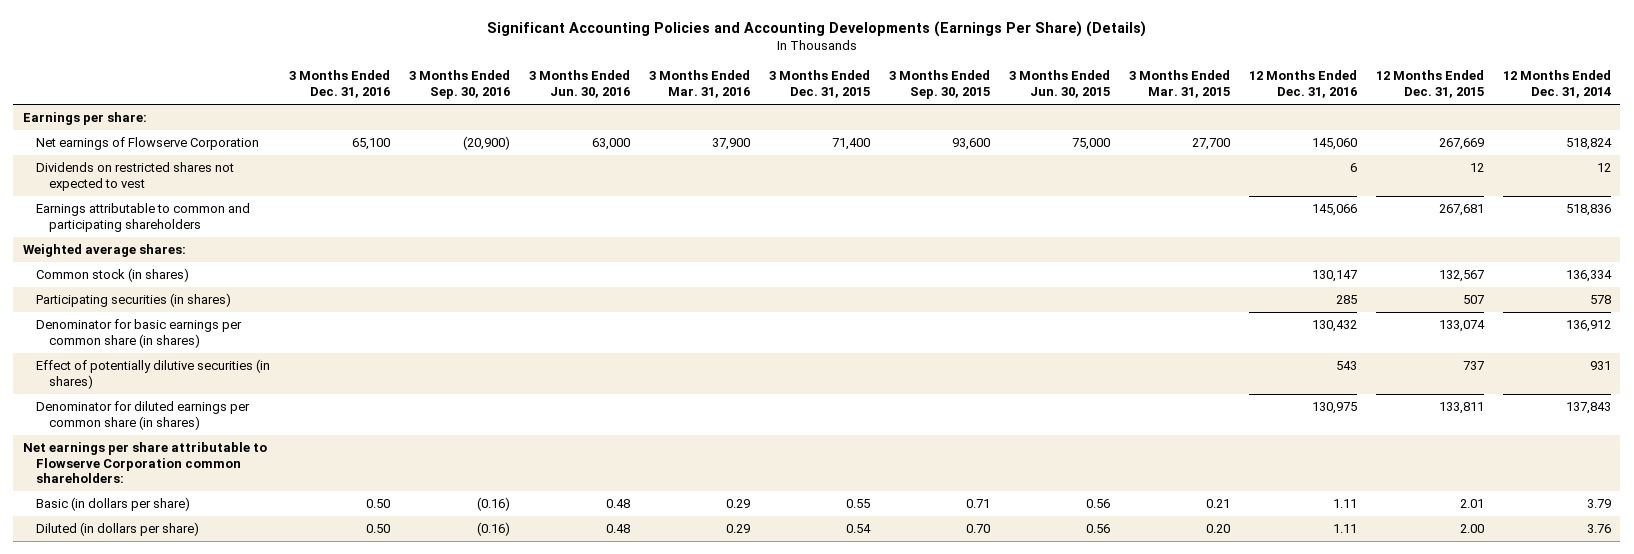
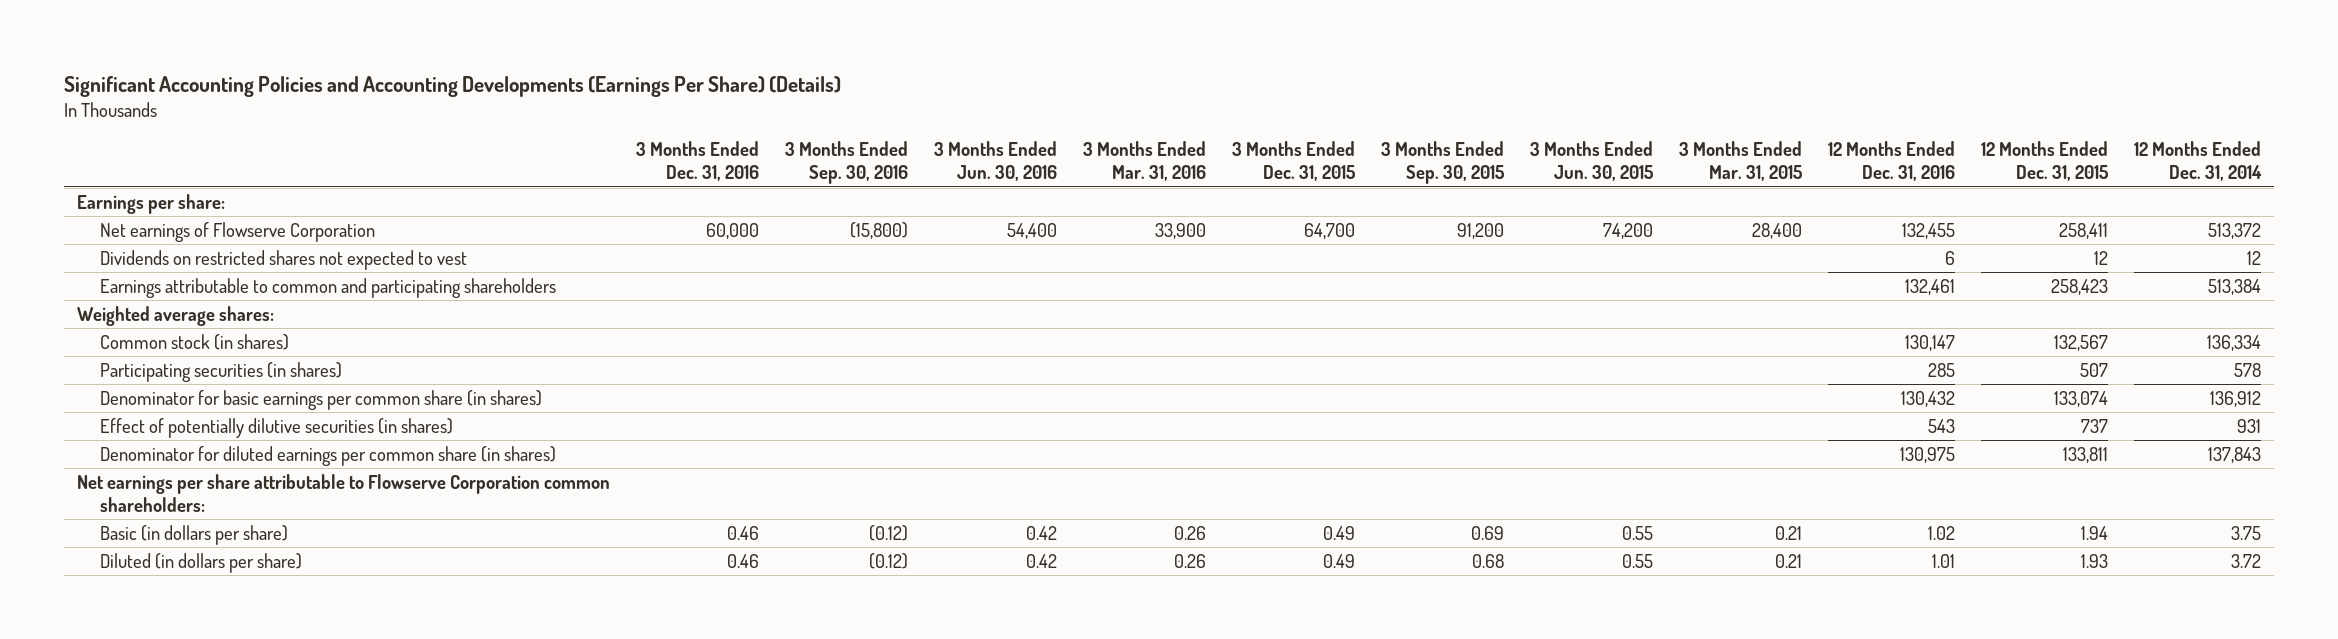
[352,138,391,151] 65,100 -> [705,222,759,239] 60,000
[463,136,511,151] (20,900) -> [849,221,908,239] (15,800)
[592,138,631,151] 63,000 -> [1006,222,1057,239] 54,400
[712,138,751,151] 37,900 -> [1154,222,1206,239] 33,900
[832,138,871,151] 71,400 -> [1303,222,1355,239] 64,700
[952,138,991,151] 93,600 -> [1456,222,1504,239] 91,200
[1072,138,1111,151] 75,000 -> [1602,222,1653,239] 74,200
[1191,138,1230,151] 27,700 -> [1751,222,1802,239] 28,400
[1311,138,1357,151] 145,060 -> [1901,222,1955,239] 132,455
[1438,138,1484,151] 267,669 -> [2058,222,2108,239] 258,411
[1565,138,1612,151] 518,824 -> [2207,222,2261,239] 513,372
[1311,204,1357,217] 145,066 -> [1904,278,1955,295] 132,461
[1438,204,1484,217] 267,681 -> [2050,278,2108,295] 258,423
[1565,204,1611,217] 518,836 -> [2207,278,2261,295] 513,384
[366,499,391,509] 0.50 -> [726,525,759,540] 0.46
[477,497,511,512] (0.16) -> [868,524,908,541] (0.12)
[606,499,631,509] 0.48 -> [1025,525,1057,540] 0.42
[726,499,751,509] 0.29 -> [1173,525,1206,540] 0.26
[846,499,871,509] 0.55 -> [1322,525,1355,540] 0.49
[966,499,991,509] 0.71 -> [1470,525,1504,540] 0.69
[1086,499,1111,509] 0.56 -> [1621,525,1653,540] 0.55
[1332,499,1357,509] 1.11 -> [1927,525,1955,540] 1.02
[1459,499,1484,509] 2.01 -> [2080,525,2108,540] 1.94
[1586,499,1611,509] 3.79 -> [2230,525,2261,540] 3.75
[366,524,391,534] 0.50 -> [726,553,759,568] 0.46
[477,522,511,537] (0.16) -> [868,552,908,569] (0.12)
[606,524,631,534] 0.48 -> [1025,553,1057,568] 0.42
[726,524,751,534] 0.29 -> [1173,553,1206,568] 0.26
[846,524,872,534] 0.54 -> [1322,553,1355,568] 0.49
[966,524,991,534] 0.70 -> [1471,553,1504,568] 0.68
[1086,524,1111,534] 0.56 -> [1621,553,1653,568] 0.55
[1205,524,1230,534] 0.20 -> [1774,553,1802,568] 0.21
[1332,524,1357,534] 1.11 -> [1931,553,1955,568] 1.01
[1459,524,1484,534] 2.00 -> [2080,553,2108,568] 1.93
[1586,524,1611,534] 3.76 -> [2230,553,2261,568] 3.72

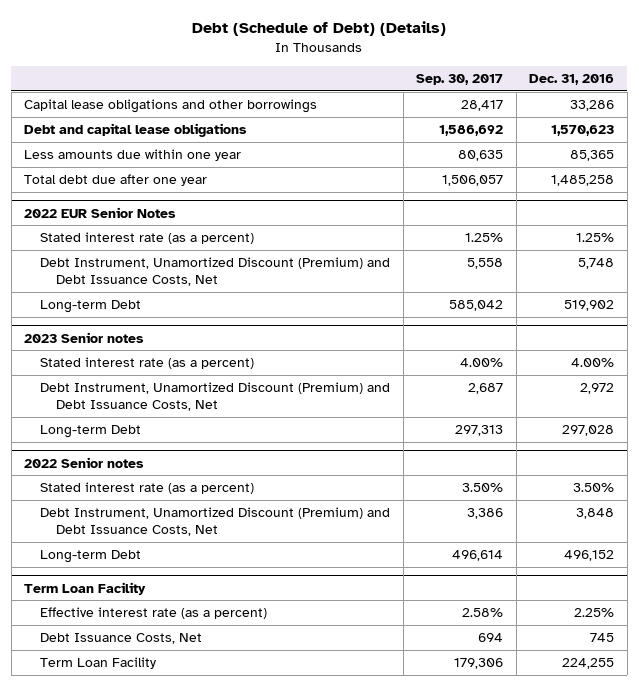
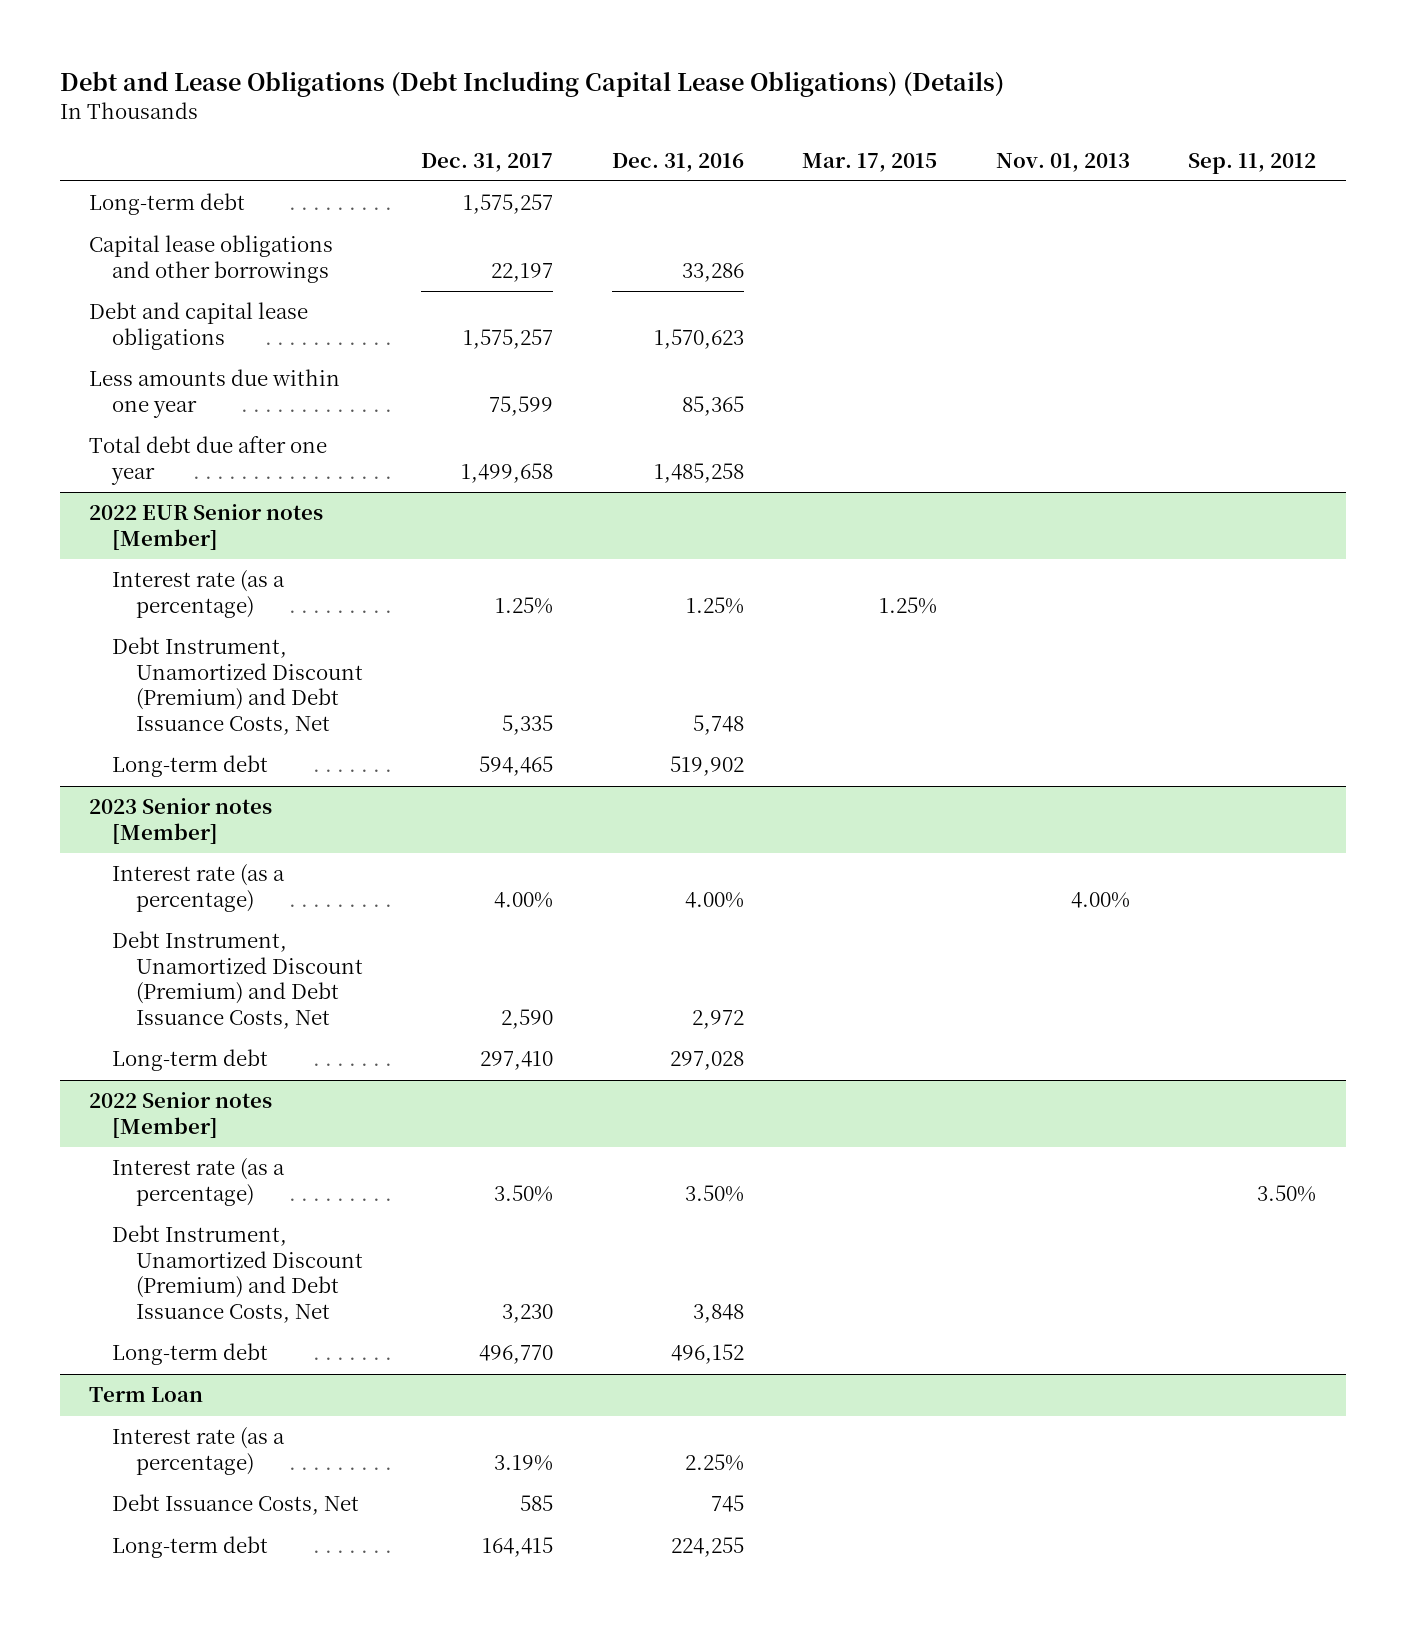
[192,21,447,37] Debt (Schedule of Debt) (Details) -> [59,71,1004,98] Debt and Lease Obligations (Debt Including Capital Lease Obligations) (Details)
[416,74,504,86] Sep. 30, 2017 -> none
none -> [421,152,554,172] Dec. 31, 2017
none -> [802,152,938,172] Mar. 17, 2015
none -> [995,152,1130,172] Nov. 01, 2013
none -> [1188,152,1317,174] Sep. 11, 2012
none -> [89,193,246,216] Long-term debt
[24,206,177,218] 2022 EUR Senior Notes -> [89,504,324,550] 2022 EUR Senior notes [Member]
[40,232,255,245] Stated interest rate (as a percent) -> [112,570,286,618] Interest rate (as a percentage)
[40,300,142,314] Long-term Debt -> [112,755,269,778] Long-term debt
[24,331,145,343] 2023 Senior notes -> [89,798,273,844] 2023 Senior notes [Member]
[40,357,255,370] Stated interest rate (as a percent) -> [112,864,286,912] Interest rate (as a percentage)
[40,425,142,439] Long-term Debt -> [112,1049,269,1072] Long-term debt
[24,456,145,468] 2022 Senior notes -> [89,1092,273,1138] 2022 Senior notes [Member]
[40,482,255,495] Stated interest rate (as a percent) -> [112,1158,286,1206] Interest rate (as a percentage)
[40,550,142,564] Long-term Debt -> [112,1343,269,1366] Long-term debt
[24,581,147,595] Term Loan Facility -> [89,1387,204,1403] Term Loan
[40,607,268,620] Effective interest rate (as a percent) -> [112,1427,286,1475] Interest rate (as a percentage)
[40,657,157,670] Term Loan Facility -> [112,1536,269,1559] Long-term debt

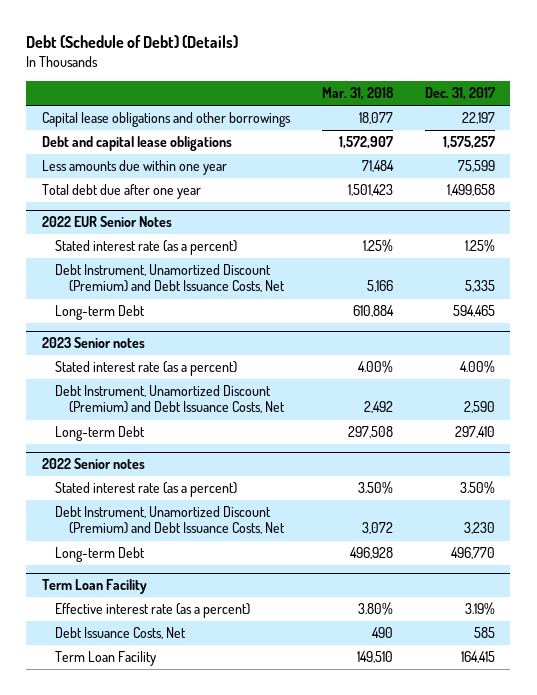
[59,71,1004,98] Debt and Lease Obligations (Debt Including Capital Lease Obligations) (Details) -> [26,34,239,48] Debt (Schedule of Debt) (Details)
[611,152,744,172] Dec. 31, 2016 -> none
[802,152,938,172] Mar. 17, 2015 -> none
[995,152,1130,172] Nov. 01, 2013 -> none
[1188,152,1317,174] Sep. 11, 2012 -> none
none -> [321,87,394,101] Mar. 31, 2018
[89,193,246,216] Long-term debt -> none
[89,504,324,550] 2022 EUR Senior notes [Member] -> [42,216,173,228] 2022 EUR Senior Notes
[112,570,286,618] Interest rate (as a percentage) -> [55,240,238,256] Stated interest rate (as a percent)
[112,755,269,778] Long-term debt -> [55,305,146,321] Long-term Debt
[89,798,273,844] 2023 Senior notes [Member] -> [42,337,146,349] 2023 Senior notes
[112,864,286,912] Interest rate (as a percentage) -> [55,361,238,377] Stated interest rate (as a percent)
[112,1049,269,1072] Long-term debt -> [55,426,146,442] Long-term Debt
[89,1092,273,1138] 2022 Senior notes [Member] -> [42,458,146,470] 2022 Senior notes
[112,1158,286,1206] Interest rate (as a percentage) -> [55,482,238,498] Stated interest rate (as a percent)
[112,1343,269,1366] Long-term debt -> [55,547,146,563] Long-term Debt
[89,1387,204,1403] Term Loan -> [42,579,148,595] Term Loan Facility
[112,1427,286,1475] Interest rate (as a percentage) -> [55,603,251,619] Effective interest rate (as a percent)
[112,1536,269,1559] Long-term debt -> [55,651,157,667] Term Loan Facility

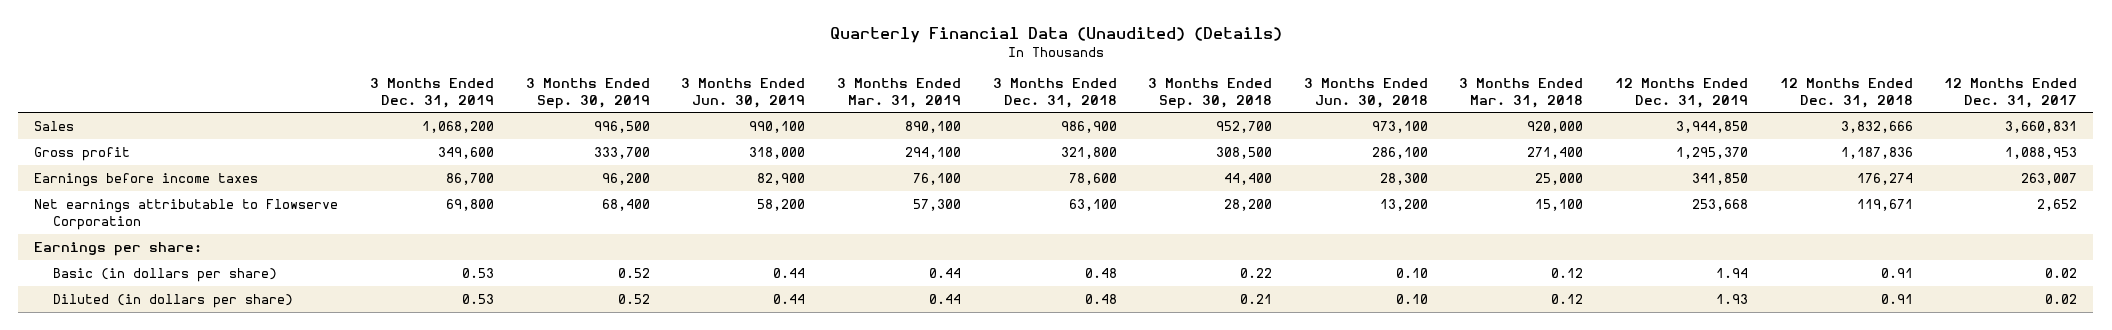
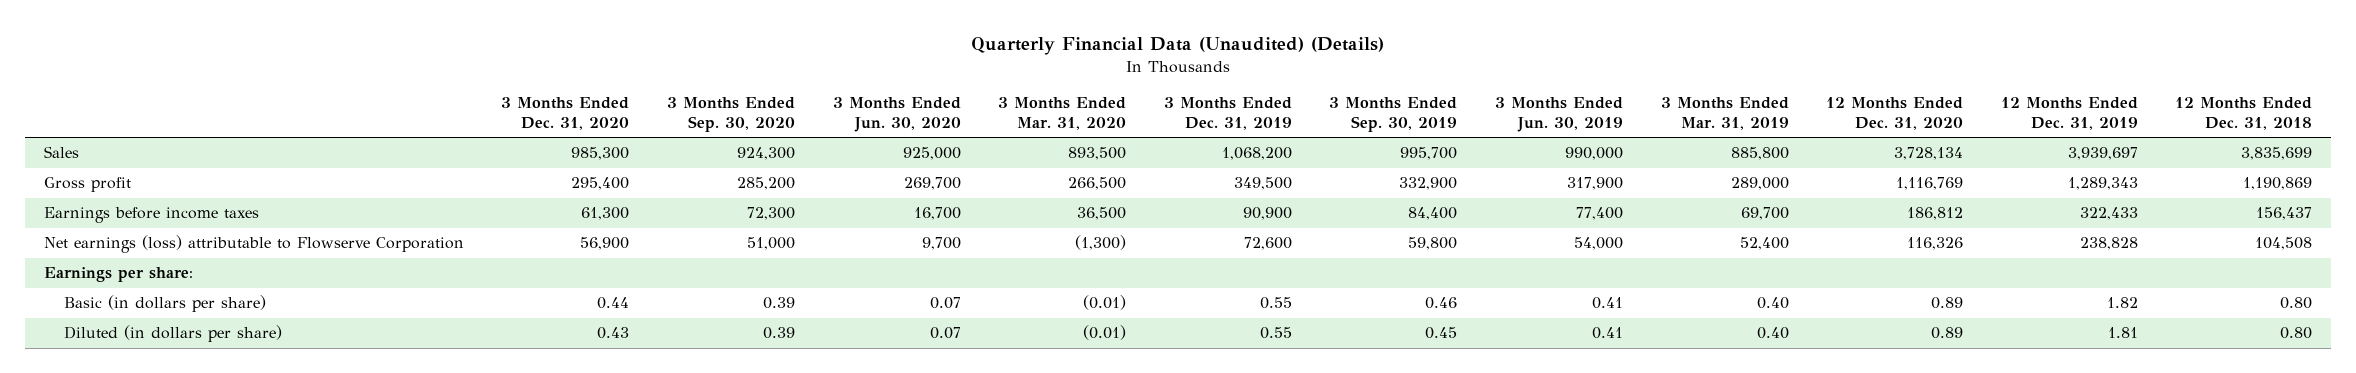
[992,77,1117,108] 3 Months Ended Dec. 31, 2018 -> none
[1148,77,1273,109] 3 Months Ended Sep. 30, 2018 -> none
[1303,77,1428,108] 3 Months Ended Jun. 30, 2018 -> none
[1459,77,1584,108] 3 Months Ended Mar. 31, 2018 -> none
[1944,77,2078,108] 12 Months Ended Dec. 31, 2017 -> none
none -> [501,97,630,130] 3 Months Ended Dec. 31, 2020
none -> [666,97,795,132] 3 Months Ended Sep. 30, 2020
none -> [832,97,961,132] 3 Months Ended Jun. 30, 2020
none -> [998,97,1127,130] 3 Months Ended Mar. 31, 2020
none -> [1826,97,1964,130] 12 Months Ended Dec. 31, 2020
[593,120,650,133] 996,500 -> [1400,147,1458,161] 995,700
[749,120,806,133] 990,100 -> [1564,147,1623,161] 990,000
[904,120,961,133] 890,100 -> [1730,147,1789,161] 885,800
[1676,120,1749,133] 3,944,850 -> [2067,147,2138,161] 3,939,697
[1840,120,1913,133] 3,832,666 -> [2241,147,2313,161] 3,835,699
[437,146,494,159] 349,600 -> [1233,177,1292,191] 349,500
[593,146,650,159] 333,700 -> [1399,177,1458,191] 332,900
[749,146,806,159] 318,000 -> [1566,177,1623,191] 317,900
[904,146,961,159] 294,100 -> [1730,177,1789,191] 289,000
[1676,146,1749,159] 1,295,370 -> [2067,177,2138,191] 1,289,343
[1840,146,1913,159] 1,187,836 -> [2243,177,2313,191] 1,190,869
[445,172,494,185] 86,700 -> [1242,207,1292,221] 90,900
[601,172,650,185] 96,200 -> [1408,207,1458,221] 84,400
[757,172,806,185] 82,900 -> [1575,207,1623,221] 77,400
[912,172,961,185] 76,100 -> [1740,207,1789,221] 69,700
[1692,172,1749,185] 341,850 -> [2079,207,2138,221] 322,433
[1856,172,1913,185] 176,274 -> [2256,207,2313,221] 156,437
[34,198,339,230] Net earnings attributable to Flowserve Corporation -> [43,235,464,254] Net earnings (loss) attributable to Flowserve Corporation
[445,198,494,211] 69,800 -> [1243,237,1292,251] 72,600
[601,198,650,211] 68,400 -> [1408,237,1458,251] 59,800
[757,198,806,211] 58,200 -> [1573,237,1623,251] 54,000
[912,198,961,211] 57,300 -> [1739,237,1789,251] 52,400
[1692,198,1749,211] 253,668 -> [2079,237,2138,251] 238,828
[1856,198,1913,211] 119,671 -> [2255,237,2313,251] 104,508
[461,267,494,278] 0.53 -> [1259,297,1292,310] 0.55
[617,267,650,278] 0.52 -> [1425,297,1458,310] 0.46
[773,267,806,278] 0.44 -> [1591,297,1623,310] 0.41
[928,267,961,278] 0.44 -> [1756,297,1789,310] 0.40
[1716,267,1749,278] 1.94 -> [2106,297,2138,309] 1.82
[1880,267,1913,278] 0.91 -> [2280,297,2313,310] 0.80
[461,293,494,304] 0.53 -> [1259,327,1292,340] 0.55
[617,293,650,304] 0.52 -> [1425,327,1458,340] 0.45
[773,293,806,304] 0.44 -> [1591,327,1623,340] 0.41
[928,293,961,304] 0.44 -> [1756,327,1789,340] 0.40
[1716,293,1749,304] 1.93 -> [2107,327,2138,339] 1.81
[1880,293,1913,304] 0.91 -> [2280,327,2313,340] 0.80

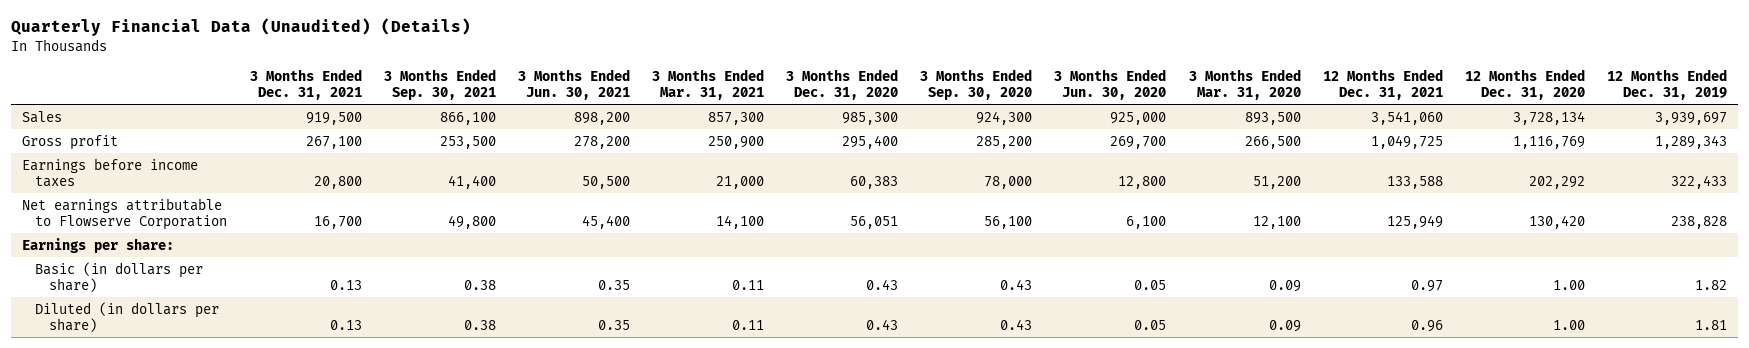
[1163,97,1292,130] 3 Months Ended Dec. 31, 2019 -> none
[1329,97,1458,132] 3 Months Ended Sep. 30, 2019 -> none
[1494,97,1623,132] 3 Months Ended Jun. 30, 2019 -> none
[1660,97,1789,130] 3 Months Ended Mar. 31, 2019 -> none
[2175,97,2313,130] 12 Months Ended Dec. 31, 2018 -> none
none -> [249,68,362,101] 3 Months Ended Dec. 31, 2021
none -> [383,68,496,101] 3 Months Ended Sep. 30, 2021
none -> [517,68,630,101] 3 Months Ended Jun. 30, 2021
none -> [651,68,764,101] 3 Months Ended Mar. 31, 2021
none -> [1322,68,1443,101] 12 Months Ended Dec. 31, 2021
[581,207,630,221] 61,300 -> [850,175,899,189] 60,383
[746,207,795,221] 72,300 -> [984,175,1033,189] 78,000
[913,207,961,221] 16,700 -> [1118,175,1167,189] 12,800
[1077,207,1127,221] 36,500 -> [1252,175,1301,189] 51,200
[1907,207,1964,221] 186,812 -> [1528,175,1585,189] 202,292
[43,235,464,254] Net earnings (loss) attributable to Flowserve Corporation -> [22,197,228,230] Net earnings attributable to Flowserve Corporation
[580,237,630,251] 56,900 -> [850,215,899,229] 56,051
[746,237,795,251] 51,000 -> [984,215,1033,229] 56,100
[921,237,961,251] 9,700 -> [1126,215,1167,229] 6,100
[1075,235,1127,251] (1,300) -> [1252,215,1301,229] 12,100
[1907,237,1964,251] 116,326 -> [1528,214,1585,229] 130,420
[597,297,630,310] 0.44 -> [866,278,899,290] 0.43
[762,297,795,310] 0.39 -> [1000,278,1033,290] 0.43
[929,297,961,310] 0.07 -> [1134,279,1167,290] 0.05
[1083,295,1127,311] (0.01) -> [1268,279,1301,292] 0.09
[1931,297,1964,310] 0.89 -> [1552,279,1585,290] 1.00
[762,327,795,340] 0.39 -> [1000,318,1033,330] 0.43
[929,327,961,340] 0.07 -> [1134,319,1167,330] 0.05
[1083,325,1127,341] (0.01) -> [1268,319,1301,332] 0.09
[1931,327,1964,340] 0.89 -> [1552,319,1585,330] 1.00

